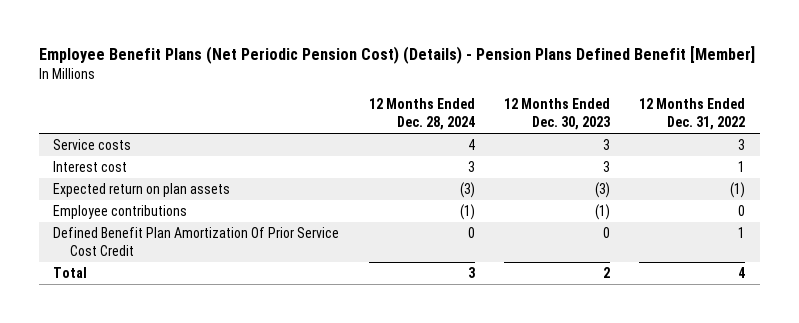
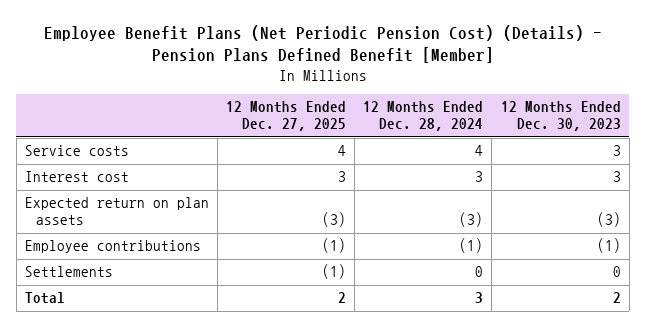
[639,98,746,131] 12 Months Ended Dec. 31, 2022 -> none
none -> [226,101,347,132] 12 Months Ended Dec. 27, 2025
[53,227,340,257] Defined Benefit Plan Amortization Of Prior Service Cost Credit -> none
none -> [24,266,113,278] Settlements

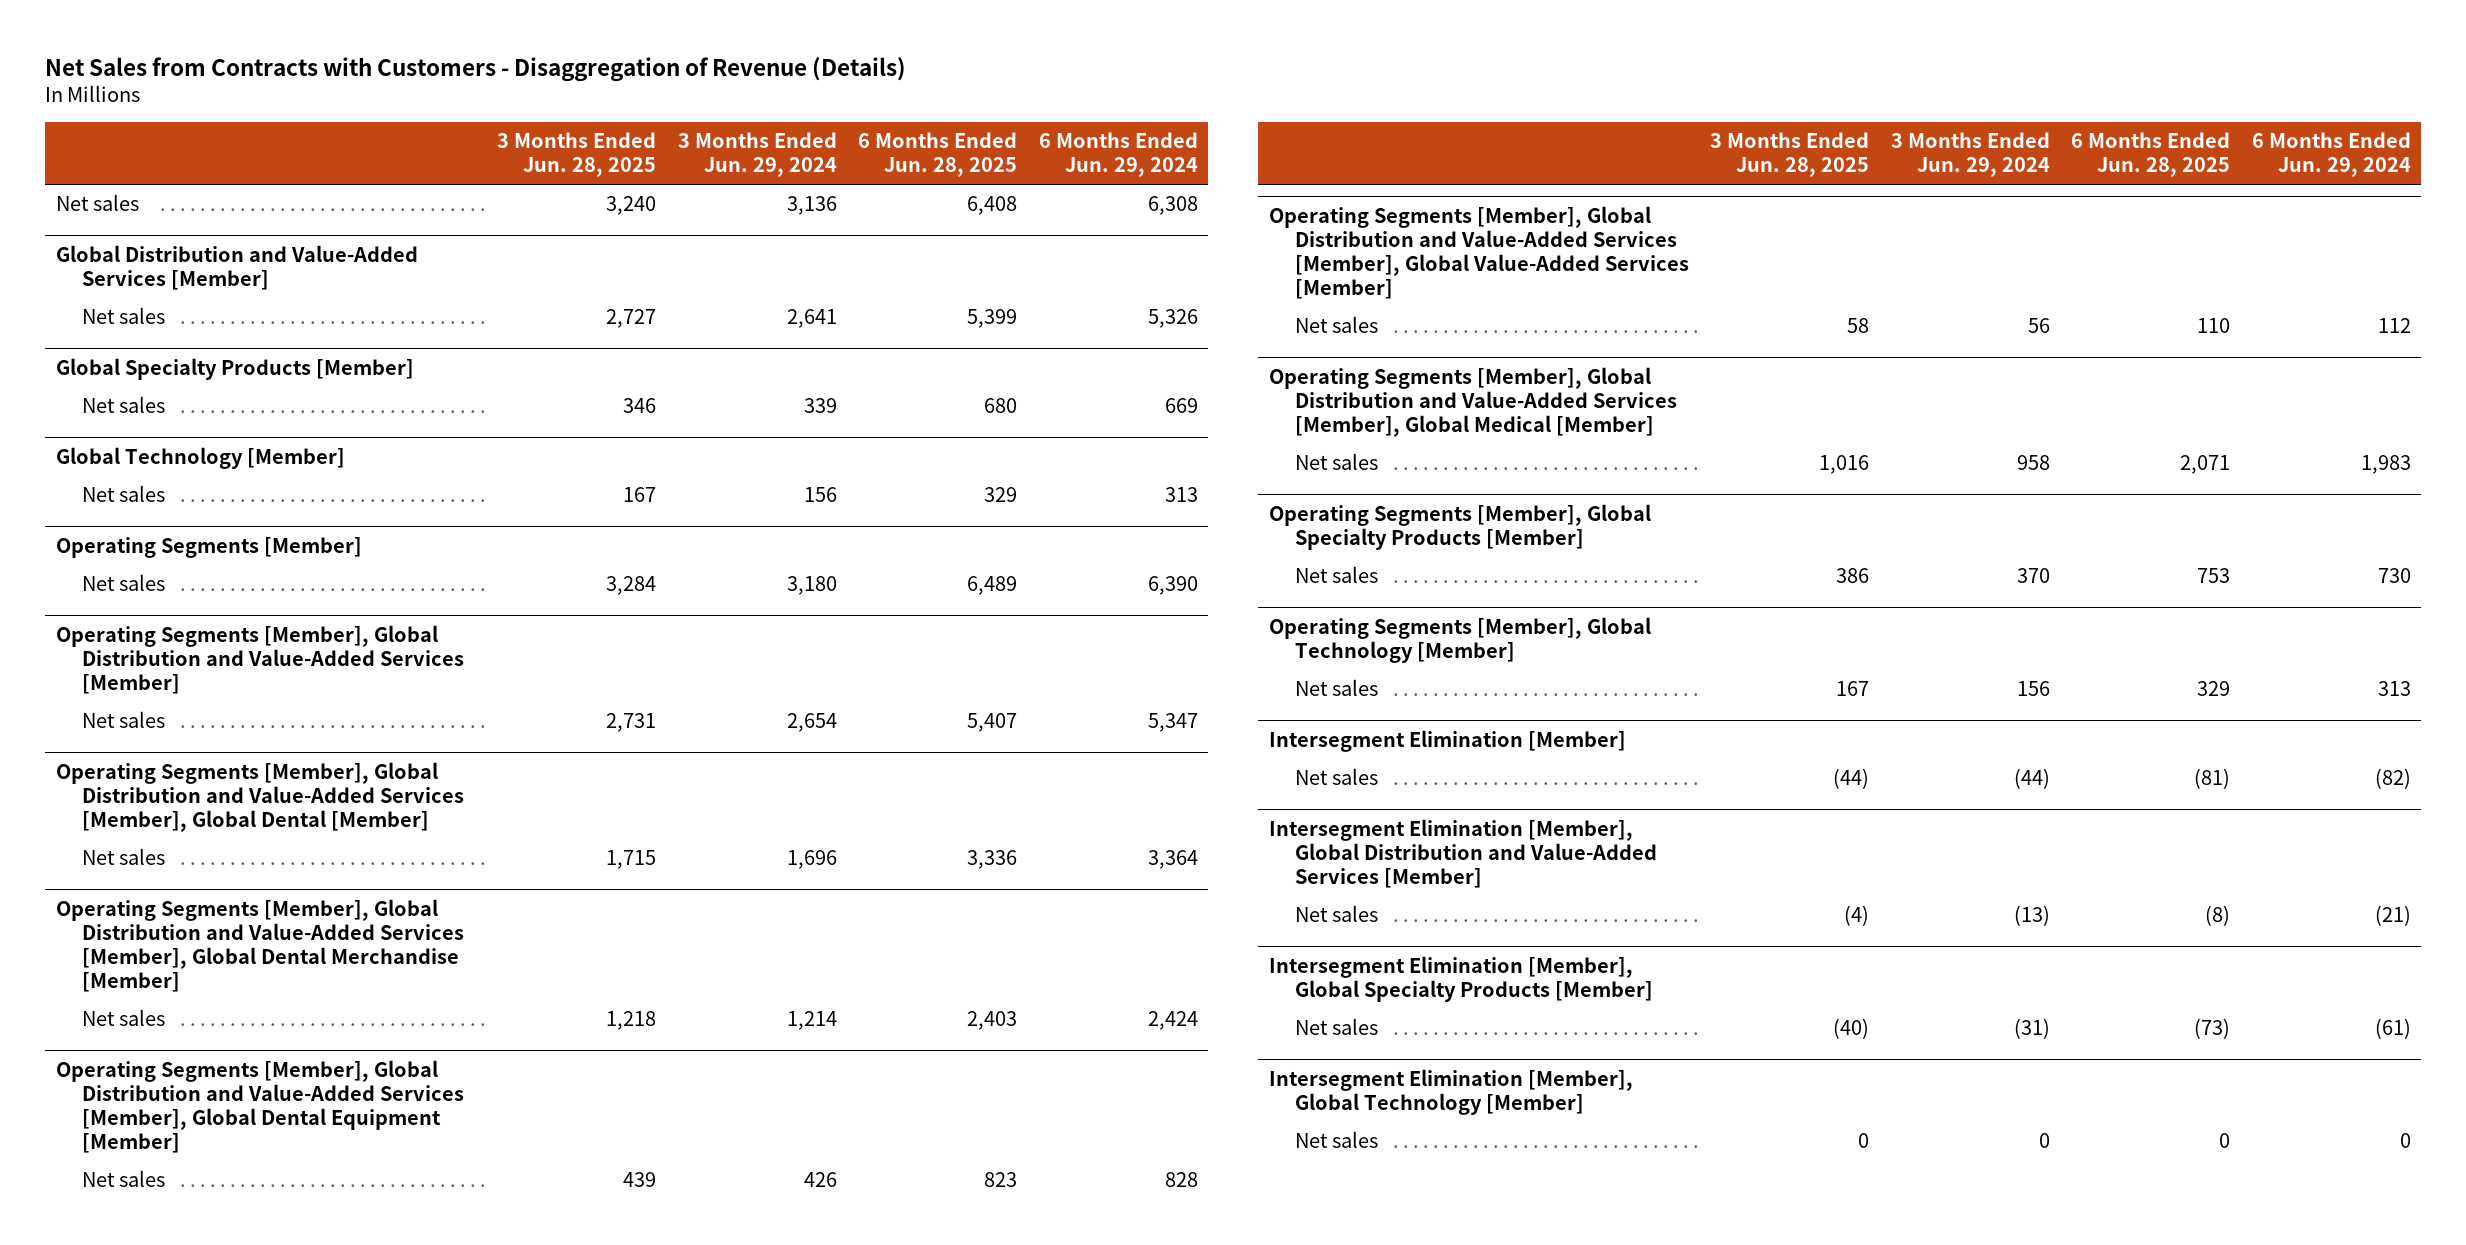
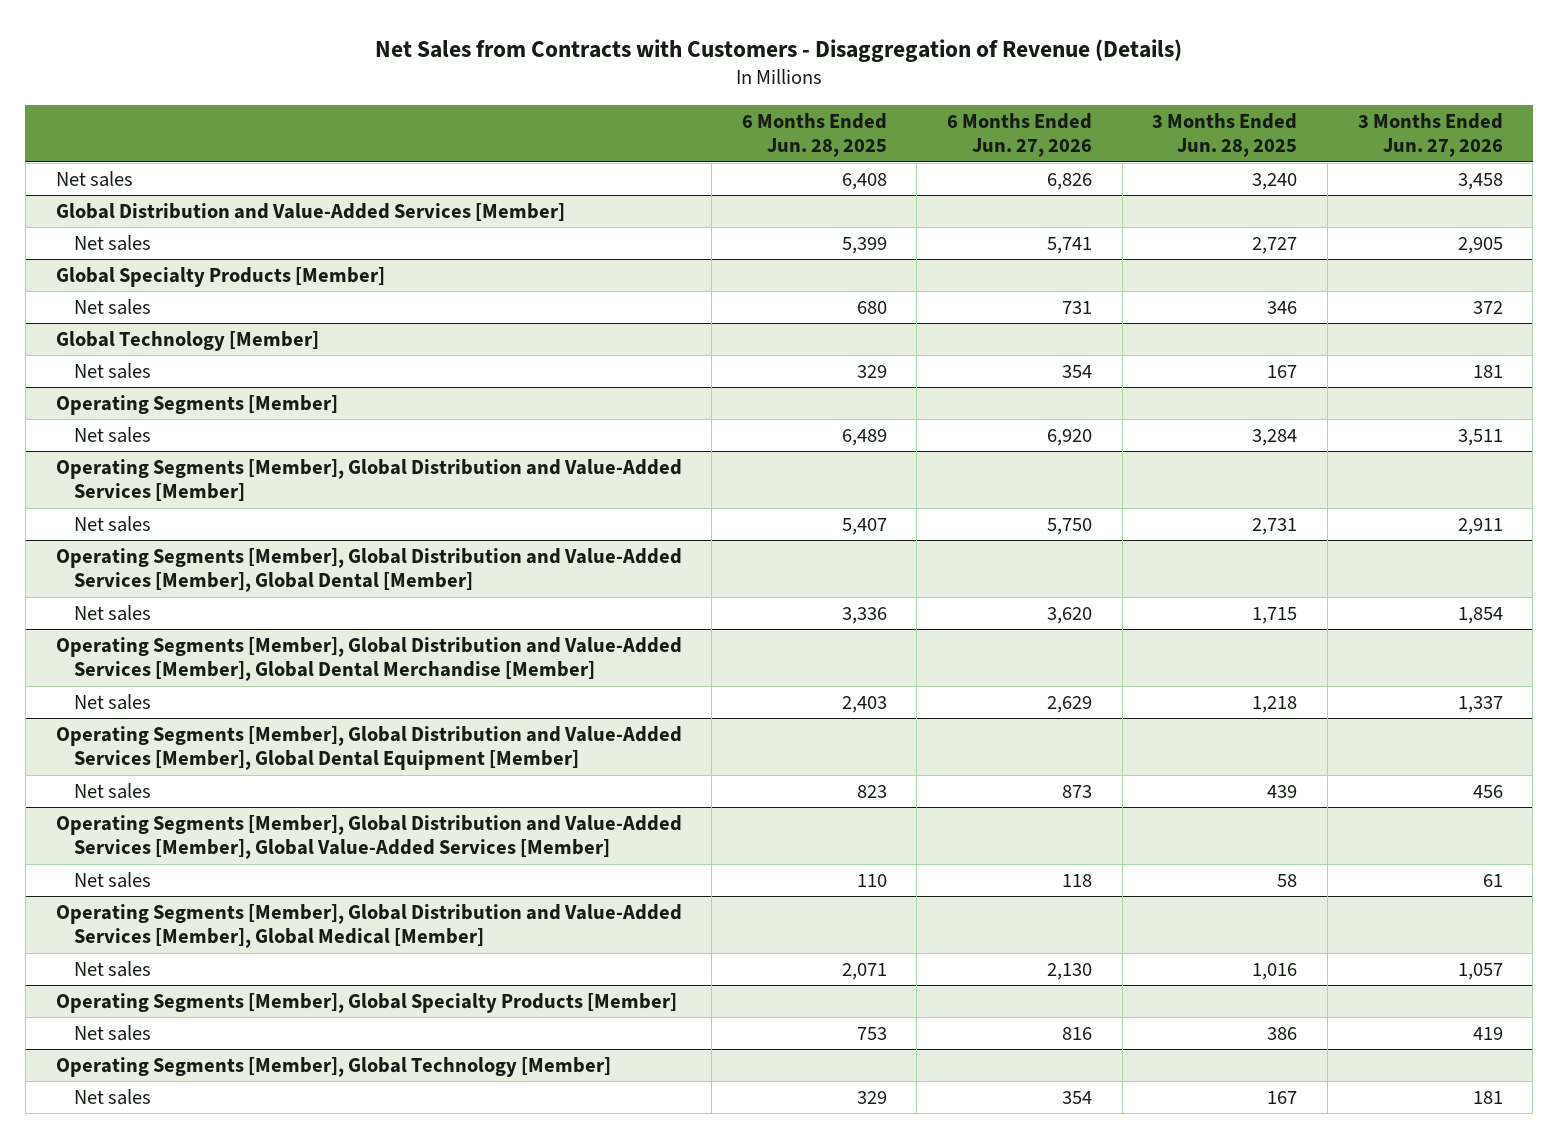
[677,132,837,178] 3 Months Ended Jun. 29, 2024 -> none
[1038,132,1198,178] 6 Months Ended Jun. 29, 2024 -> none
none -> [947,112,1093,158] 6 Months Ended Jun. 27, 2026
none -> [1357,112,1503,158] 3 Months Ended Jun. 27, 2026
[1268,730,1626,753] Intersegment Elimination [Member] -> none
[1294,768,1378,786] Net sales -> none
[1268,819,1657,889] Intersegment Elimination [Member], Global Distribution and Value-Added Services [Member] -> none
[1294,905,1378,923] Net sales -> none
[1268,956,1653,1003] Intersegment Elimination [Member], Global Specialty Products [Member] -> none
[1294,1018,1378,1036] Net sales -> none
[1268,1069,1633,1116] Intersegment Elimination [Member], Global Technology [Member] -> none
[1294,1131,1378,1149] Net sales -> none

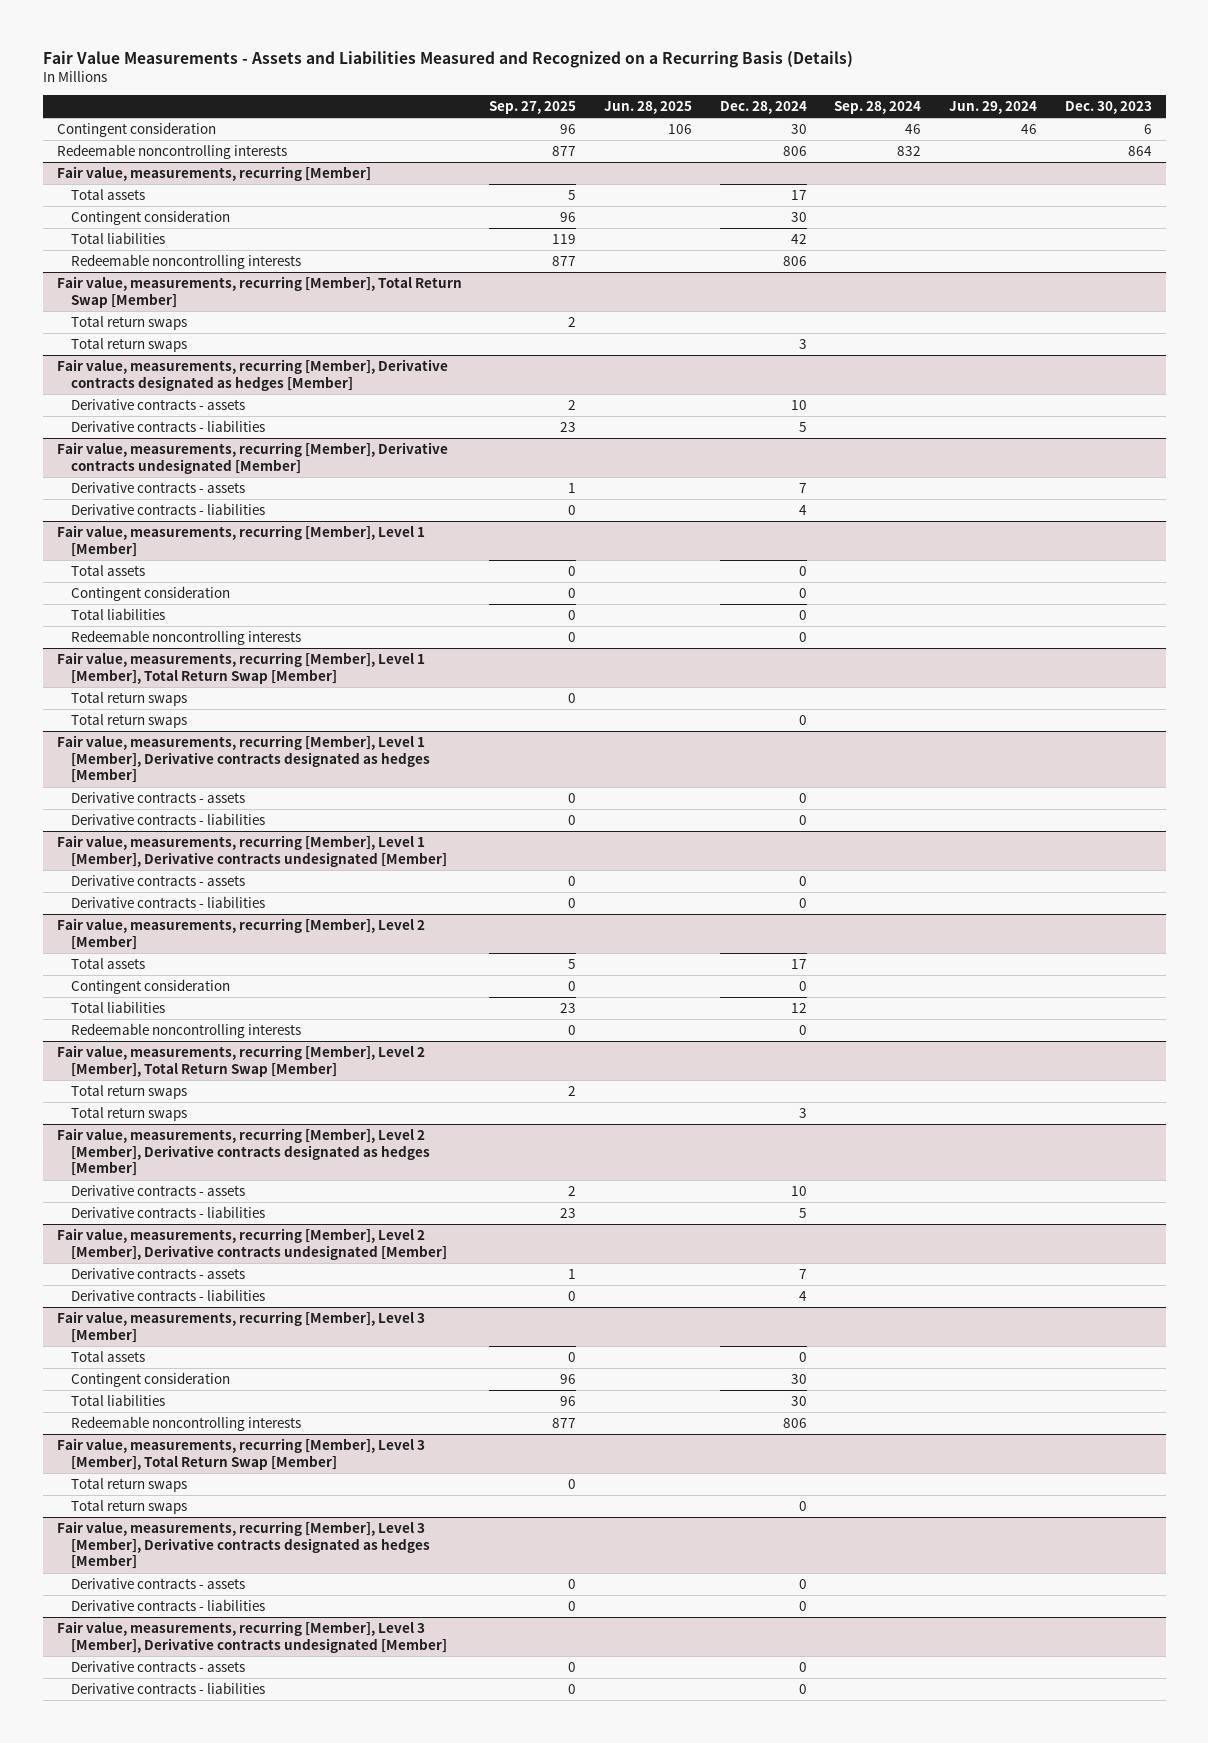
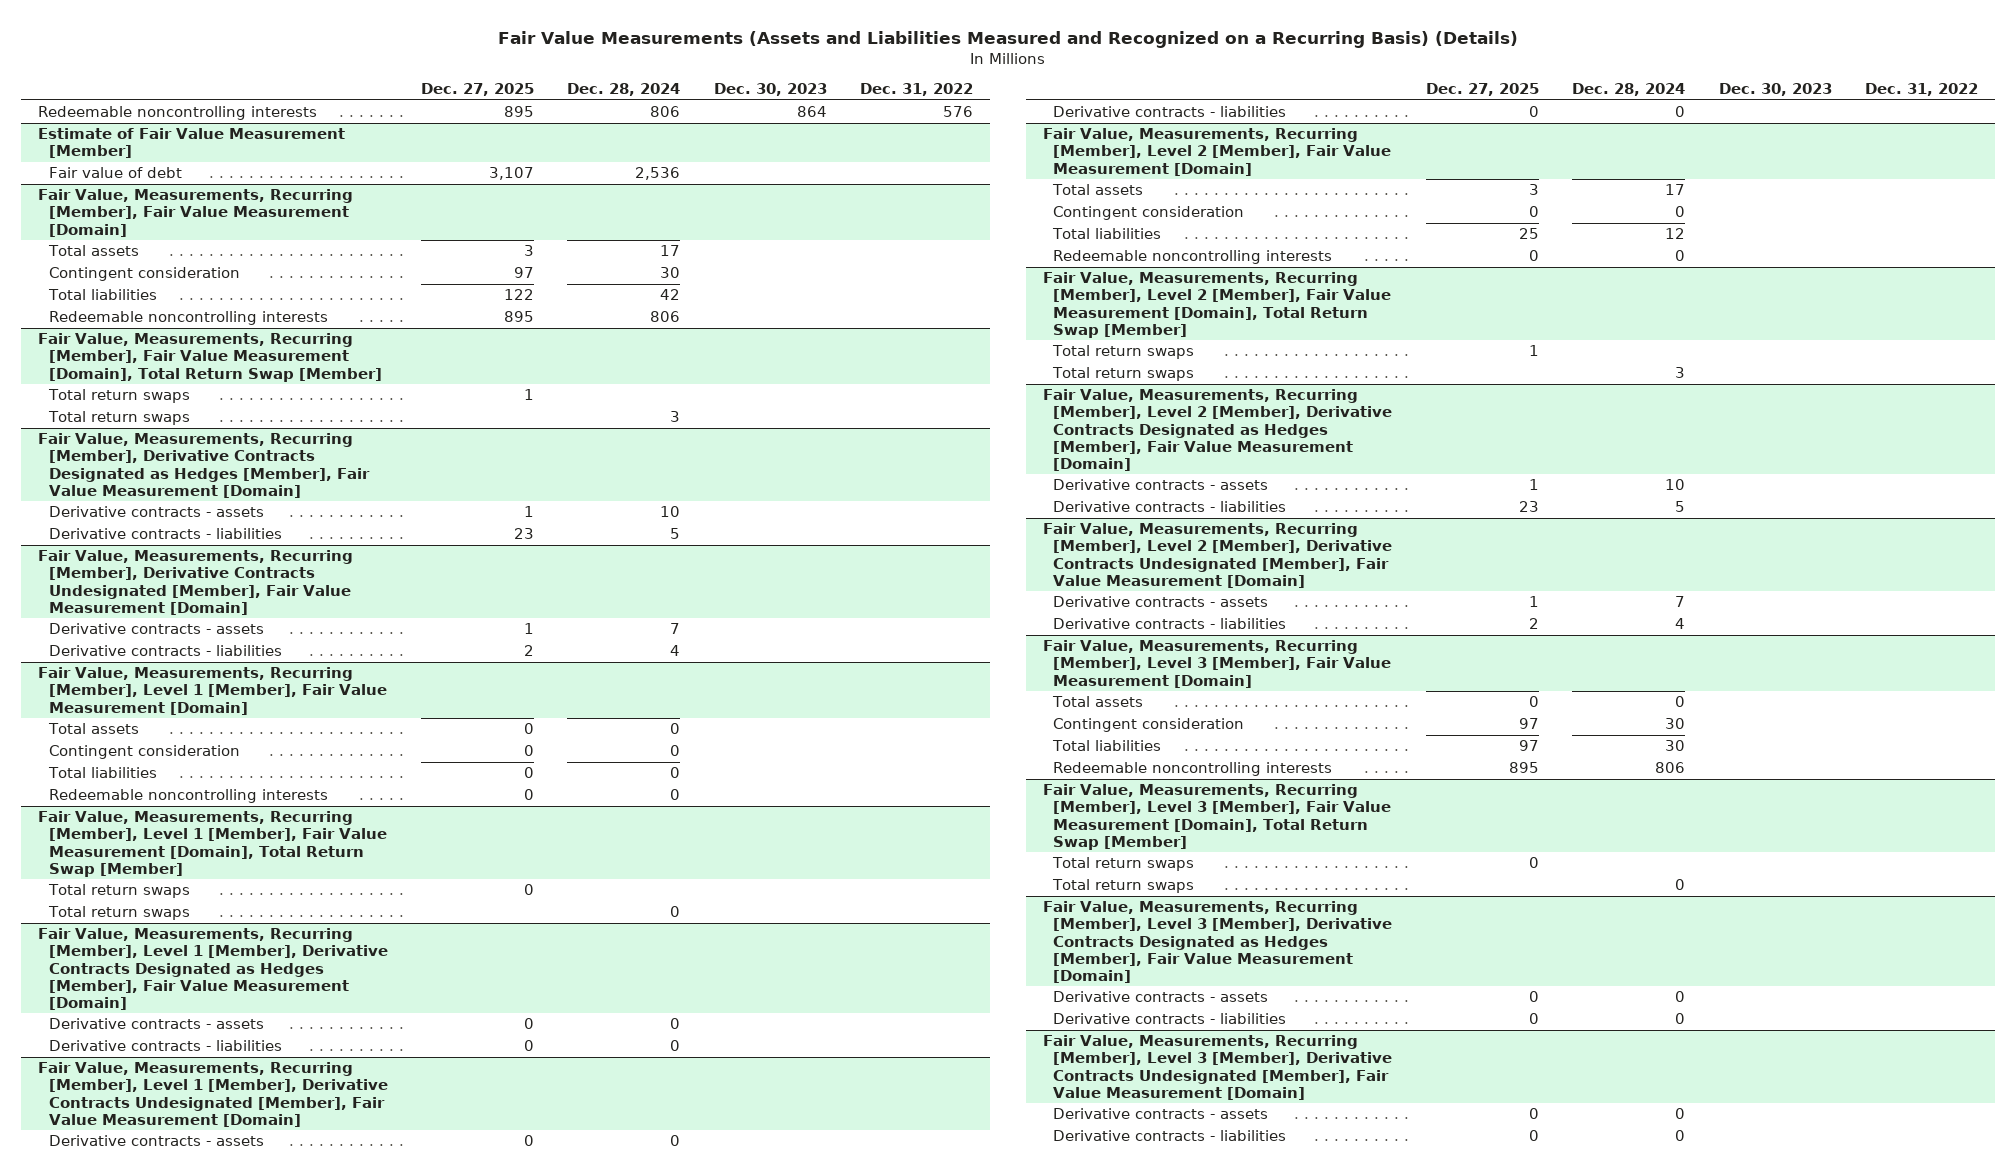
[42,50,853,68] Fair Value Measurements - Assets and Liabilities Measured and Recognized on a Recurring Basis (Details) -> [498,30,1519,48] Fair Value Measurements (Assets and Liabilities Measured and Recognized on a Recurring Basis) (Details)
[489,101,577,115] Sep. 27, 2025 -> none
[603,101,692,115] Jun. 28, 2025 -> none
[834,101,922,115] Sep. 28, 2024 -> none
[949,101,1038,115] Jun. 29, 2024 -> none
none -> [420,83,534,97] Dec. 27, 2025
none -> [860,83,974,97] Dec. 31, 2022
[56,121,216,137] Contingent consideration -> none
none -> [38,128,346,159] Estimate of Fair Value Measurement [Member]
none -> [48,167,182,179] Fair value of debt
[56,165,371,181] Fair value, measurements, recurring [Member] -> [38,189,354,237] Fair Value, Measurements, Recurring [Member], Fair Value Measurement [Domain]
[56,275,462,308] Fair value, measurements, recurring [Member], Total Return Swap [Member] -> [38,333,382,382] Fair Value, Measurements, Recurring [Member], Fair Value Measurement [Domain], Total Return Swap [Member]
[56,358,448,391] Fair value, measurements, recurring [Member], Derivative contracts designated as hedges [Member] -> [38,433,370,498] Fair Value, Measurements, Recurring [Member], Derivative Contracts Designated as Hedges [Member], Fair Value Measurement [Domain]
[56,441,448,474] Fair value, measurements, recurring [Member], Derivative contracts undesignated [Member] -> [38,550,354,615] Fair Value, Measurements, Recurring [Member], Derivative Contracts Undesignated [Member], Fair Value Measurement [Domain]
[56,524,425,557] Fair value, measurements, recurring [Member], Level 1 [Member] -> [38,667,387,715] Fair Value, Measurements, Recurring [Member], Level 1 [Member], Fair Value Measurement [Domain]
[56,651,425,684] Fair value, measurements, recurring [Member], Level 1 [Member], Total Return Swap [Member] -> [38,811,387,877] Fair Value, Measurements, Recurring [Member], Level 1 [Member], Fair Value Measurement [Domain], Total Return Swap [Member]
[56,734,431,784] Fair value, measurements, recurring [Member], Level 1 [Member], Derivative contracts designated as hedges [Member] -> [38,928,388,1010] Fair Value, Measurements, Recurring [Member], Level 1 [Member], Derivative Contracts Designated as Hedges [Member], Fair Value Measurement [Domain]
[56,834,448,867] Fair value, measurements, recurring [Member], Level 1 [Member], Derivative contracts undesignated [Member] -> [38,1062,388,1127] Fair Value, Measurements, Recurring [Member], Level 1 [Member], Derivative Contracts Undesignated [Member], Fair Value Measurement [Domain]
[56,917,425,950] Fair value, measurements, recurring [Member], Level 2 [Member] -> [1042,128,1392,176] Fair Value, Measurements, Recurring [Member], Level 2 [Member], Fair Value Measurement [Domain]
[56,1044,425,1077] Fair value, measurements, recurring [Member], Level 2 [Member], Total Return Swap [Member] -> [1042,272,1392,338] Fair Value, Measurements, Recurring [Member], Level 2 [Member], Fair Value Measurement [Domain], Total Return Swap [Member]
[56,1127,431,1177] Fair value, measurements, recurring [Member], Level 2 [Member], Derivative contracts designated as hedges [Member] -> [1042,389,1393,471] Fair Value, Measurements, Recurring [Member], Level 2 [Member], Derivative Contracts Designated as Hedges [Member], Fair Value Measurement [Domain]
[56,1227,448,1260] Fair value, measurements, recurring [Member], Level 2 [Member], Derivative contracts undesignated [Member] -> [1042,523,1393,588] Fair Value, Measurements, Recurring [Member], Level 2 [Member], Derivative Contracts Undesignated [Member], Fair Value Measurement [Domain]
[56,1310,425,1343] Fair value, measurements, recurring [Member], Level 3 [Member] -> [1042,640,1392,688] Fair Value, Measurements, Recurring [Member], Level 3 [Member], Fair Value Measurement [Domain]
[56,1437,425,1470] Fair value, measurements, recurring [Member], Level 3 [Member], Total Return Swap [Member] -> [1042,784,1392,850] Fair Value, Measurements, Recurring [Member], Level 3 [Member], Fair Value Measurement [Domain], Total Return Swap [Member]
[56,1520,431,1570] Fair value, measurements, recurring [Member], Level 3 [Member], Derivative contracts designated as hedges [Member] -> [1042,901,1393,983] Fair Value, Measurements, Recurring [Member], Level 3 [Member], Derivative Contracts Designated as Hedges [Member], Fair Value Measurement [Domain]
[56,1620,448,1653] Fair value, measurements, recurring [Member], Level 3 [Member], Derivative contracts undesignated [Member] -> [1042,1035,1393,1100] Fair Value, Measurements, Recurring [Member], Level 3 [Member], Derivative Contracts Undesignated [Member], Fair Value Measurement [Domain]

